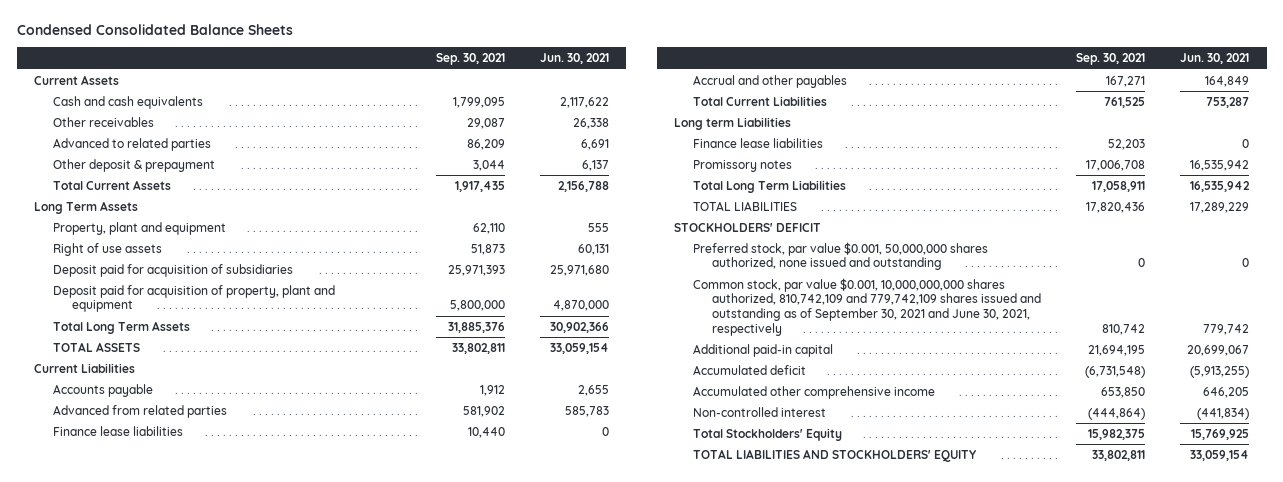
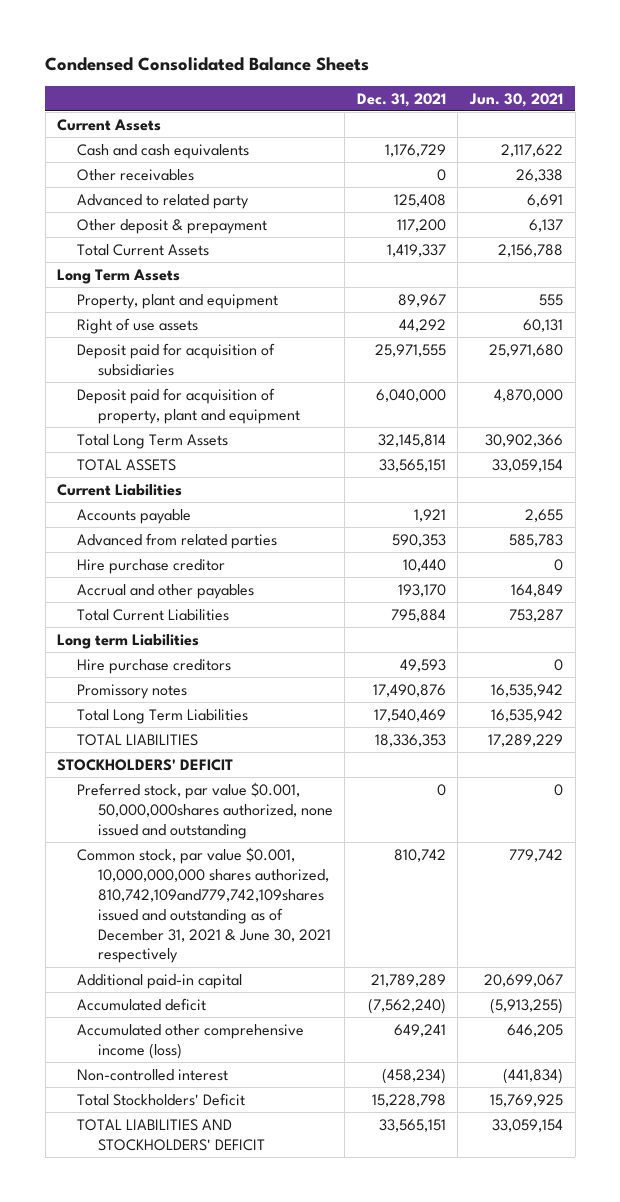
[435,53,505,66] Sep. 30, 2021 -> none
none -> [356,92,446,107] Dec. 31, 2021
[52,137,211,151] Advanced to related parties -> [77,193,250,209] Advanced to related party
[52,425,183,436] Finance lease liabilities -> none
none -> [77,558,226,574] Hire purchase creditor
[693,137,824,148] Finance lease liabilities -> none
none -> [77,658,232,674] Hire purchase creditors
[693,241,989,271] Preferred stock, par value $0.001, 50,000,000 shares authorized, none issued and outstanding -> [77,781,333,839] Preferred stock, par value $0.001, 50,000,000shares authorized, none issued and outstanding
[693,277,1041,336] Common stock, par value $0.001, 10,000,000,000 shares authorized, 810,742,109 and 779,742,109 shares issued and outstanding as of September 30, 2021 and June 30, 2021, respectively -> [77,846,331,964] Common stock, par value $0.001, 10,000,000,000 shares authorized, 810,742,109and779,742,109shares issued and outstanding as of December 31, 2021 & June 30, 2021 respectively
[693,385,936,399] Accumulated other comprehensive income -> [77,1023,305,1059] Accumulated other comprehensive income (loss)
[693,427,843,441] Total Stockholders' Equity -> [77,1092,246,1106] Total Stockholders' Deficit
[693,448,977,462] TOTAL LIABILITIES AND STOCKHOLDERS' EQUITY -> [77,1118,265,1151] TOTAL LIABILITIES AND STOCKHOLDERS' DEFICIT

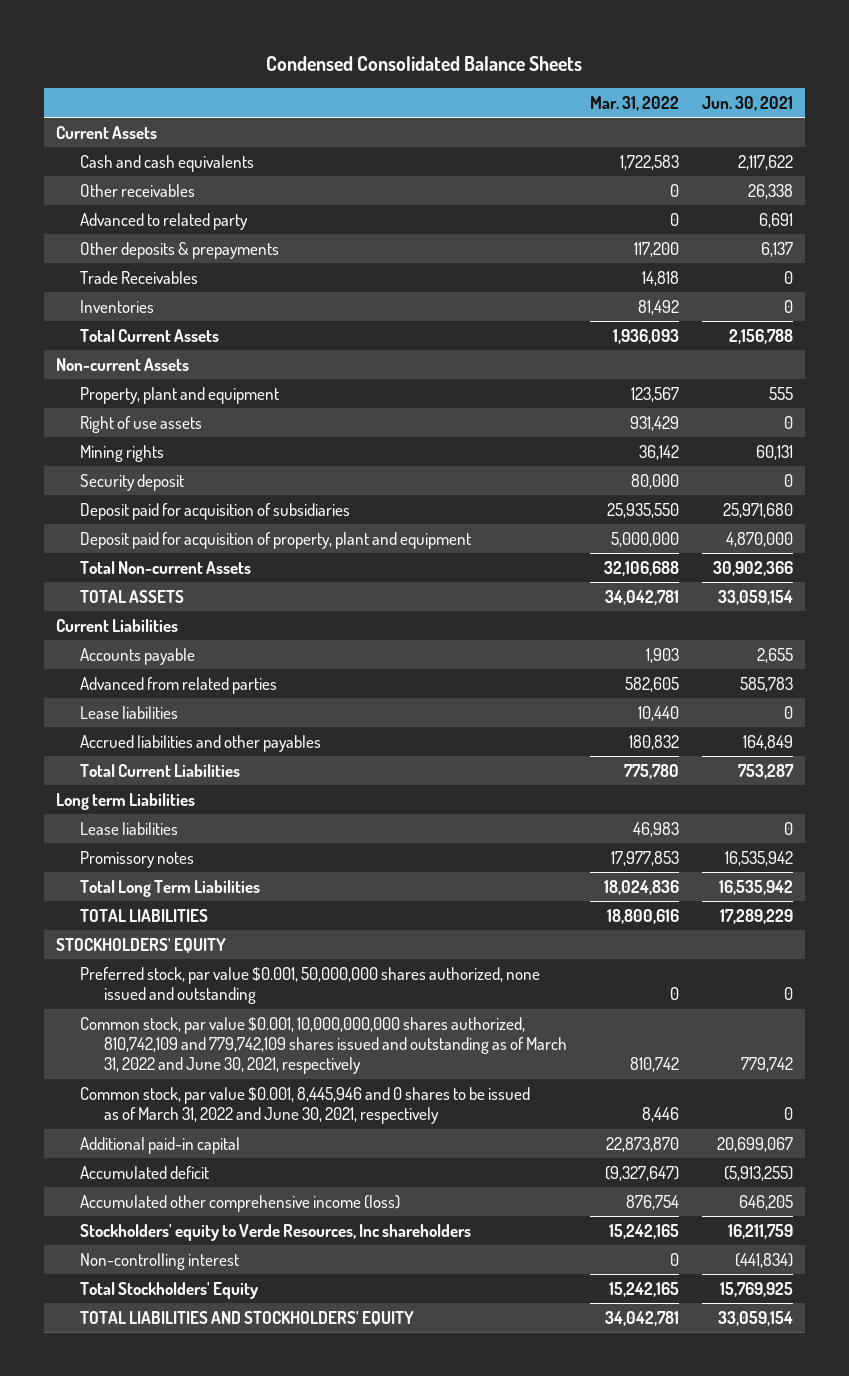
[356,92,446,107] Dec. 31, 2021 -> none
none -> [589,95,679,111] Mar. 31, 2022
[77,218,268,234] Other deposit & prepayment -> [79,241,279,259] Other deposits & prepayments
none -> [79,270,198,284] Trade Receivables
none -> [79,299,154,313] Inventories
[57,268,181,284] Long Term Assets -> [56,357,190,371] Non-current Assets
[522,318,563,332] 60,131 -> [783,415,793,429] 0
none -> [79,444,164,462] Mining rights
none -> [79,473,184,491] Security deposit
[77,433,229,449] Total Long Term Assets -> [79,560,251,574] Total Non-current Assets
[77,558,226,574] Hire purchase creditor -> none
none -> [79,705,178,719] Lease liabilities
[77,583,255,599] Accrual and other payables -> [79,734,321,752] Accrued liabilities and other payables
[77,658,232,674] Hire purchase creditors -> none
none -> [79,821,178,835] Lease liabilities
[57,758,234,771] STOCKHOLDERS' DEFICIT -> [56,937,227,953] STOCKHOLDERS' EQUITY
[77,781,333,839] Preferred stock, par value $0.001, 50,000,000shares authorized, none issued and outstanding -> [79,966,540,1004] Preferred stock, par value $0.001, 50,000,000 shares authorized, none issued and outstanding
[77,846,331,964] Common stock, par value $0.001, 10,000,000,000 shares authorized, 810,742,109and779,742,109shares issued and outstanding as of December 31, 2021 & June 30, 2021 respectively -> [79,1016,567,1075] Common stock, par value $0.001, 10,000,000,000 shares authorized, 810,742,109 and 779,742,109 shares issued and outstanding as of March 31, 2022 and June 30, 2021, respectively
none -> [79,1086,530,1124] Common stock, par value $0.001, 8,445,946 and 0 shares to be issued as of March 31, 2022 and June 30, 2021, respectively
none -> [79,1223,471,1241] Stockholders' equity to Verde Resources, Inc shareholders
[77,1068,229,1081] Non-controlled interest -> [79,1252,239,1270] Non-controlling interest
[77,1092,246,1106] Total Stockholders' Deficit -> [79,1281,258,1299] Total Stockholders' Equity
[77,1118,265,1151] TOTAL LIABILITIES AND STOCKHOLDERS' DEFICIT -> [79,1310,414,1326] TOTAL LIABILITIES AND STOCKHOLDERS' EQUITY

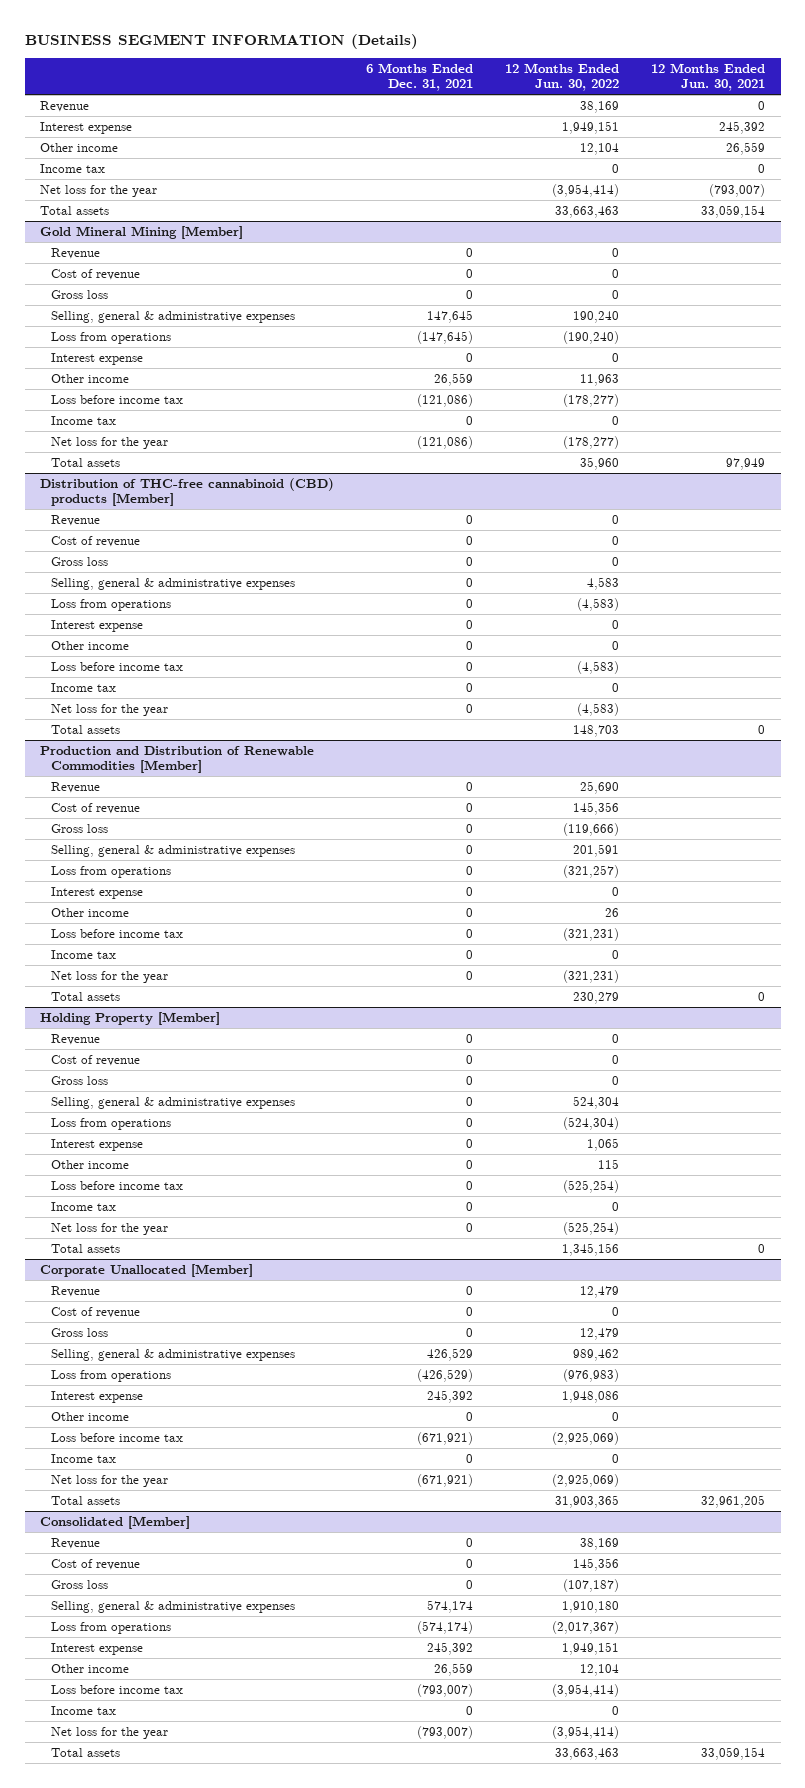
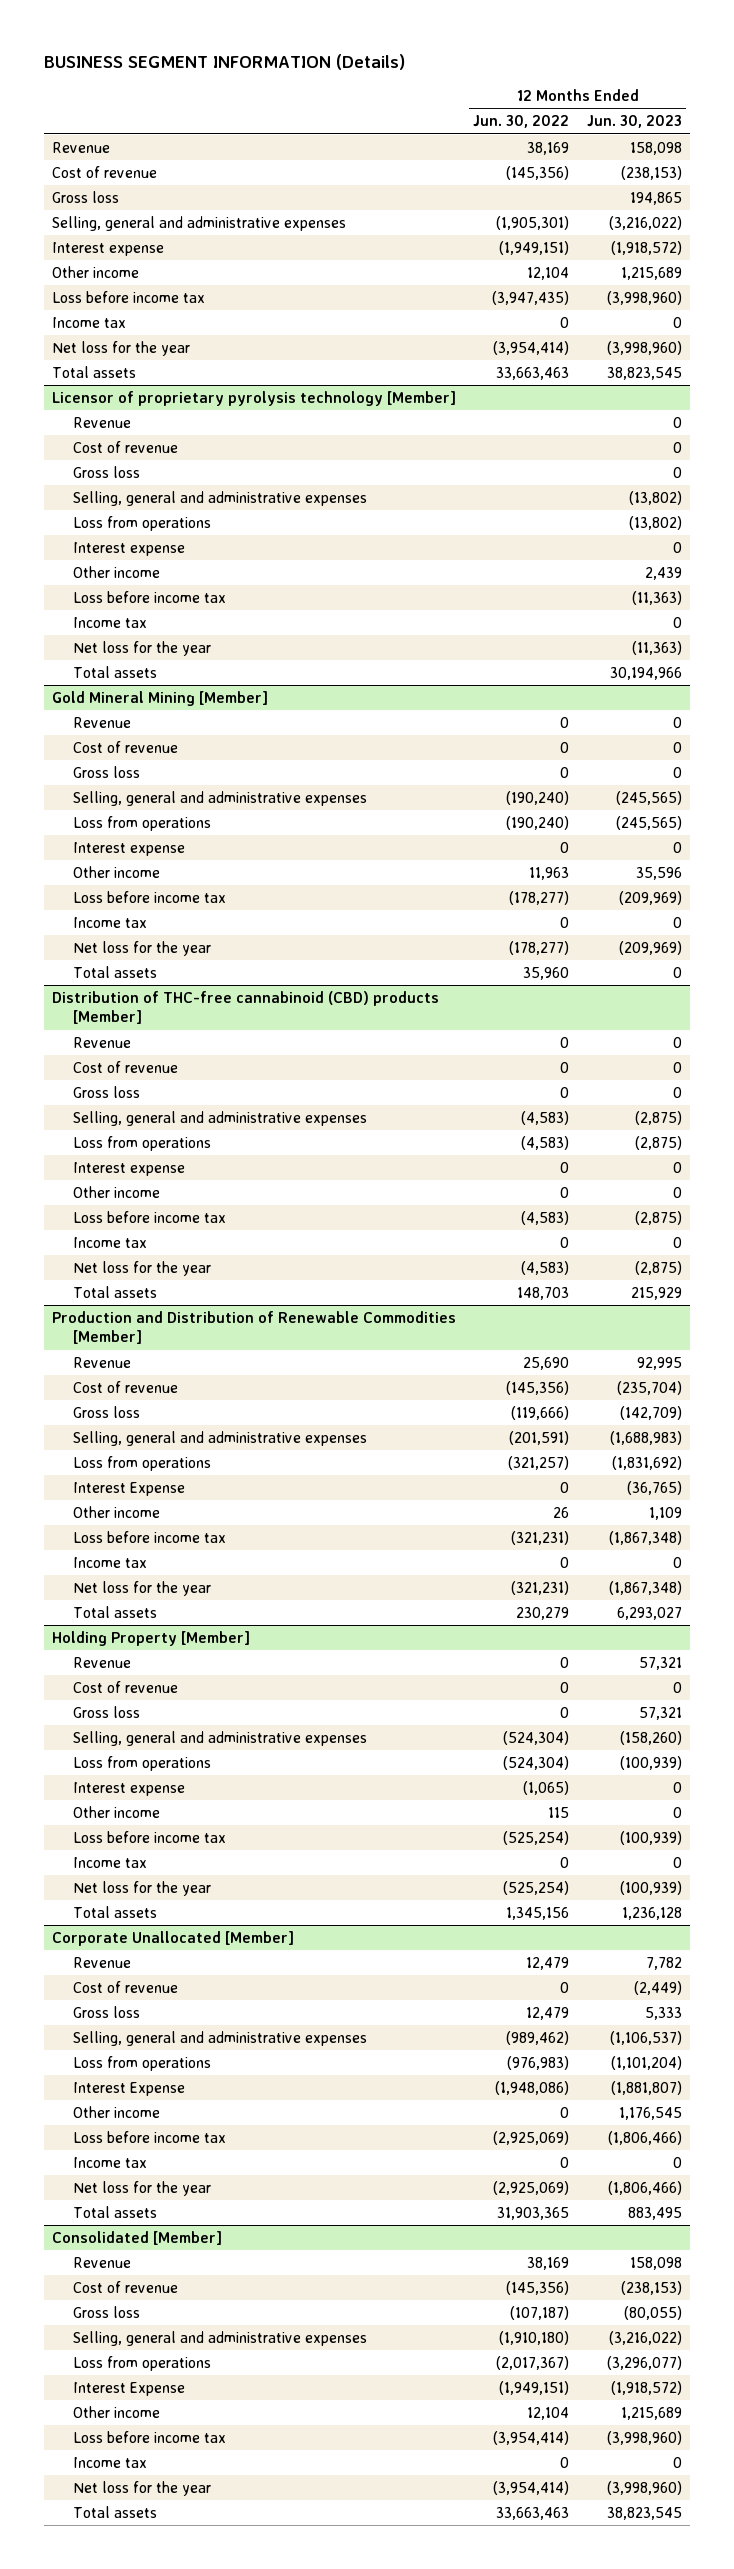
[366,62,474,92] 6 Months Ended Dec. 31, 2021 -> none
[650,62,765,92] 12 Months Ended Jun. 30, 2021 -> none
none -> [586,115,682,129] Jun. 30, 2023
none -> [52,165,158,178] Cost of revenue
none -> [52,190,120,203] Gross loss
none -> [52,215,347,231] Selling, general and administrative expenses
[561,120,619,134] 1,949,151 -> [499,240,570,255] (1,949,151)
none -> [52,290,206,303] Loss before income tax
none -> [52,390,457,406] Licensor of proprietary pyrolysis technology [Member]
none -> [73,416,132,428] Revenue
none -> [73,440,179,453] Cost of revenue
none -> [73,465,141,478] Gross loss
none -> [73,490,368,506] Selling, general and administrative expenses
none -> [73,515,212,531] Loss from operations
none -> [73,541,186,556] Interest expense
none -> [73,565,161,578] Other income
none -> [73,590,227,603] Loss before income tax
none -> [73,616,148,628] Income tax
none -> [73,640,212,656] Net loss for the year
none -> [73,665,158,678] Total assets
[51,310,296,323] Selling, general & administrative expenses -> [73,790,368,806] Selling, general and administrative expenses
[572,310,619,323] 190,240 -> [506,790,570,805] (190,240)
[51,577,296,590] Selling, general & administrative expenses -> [73,1110,368,1126] Selling, general and administrative expenses
[586,576,619,590] 4,583 -> [521,1110,570,1125] (4,583)
[572,801,619,815] 145,356 -> [506,1380,570,1395] (145,356)
[51,844,296,857] Selling, general & administrative expenses -> [73,1430,368,1446] Selling, general and administrative expenses
[572,843,619,857] 201,591 -> [509,1430,570,1445] (201,591)
[51,886,144,899] Interest expense -> [73,1481,186,1496] Interest Expense
[51,1096,296,1109] Selling, general & administrative expenses -> [73,1730,368,1746] Selling, general and administrative expenses
[572,1095,619,1109] 524,304 -> [503,1730,570,1745] (524,304)
[586,1137,619,1151] 1,065 -> [523,1780,570,1795] (1,065)
[51,1348,296,1361] Selling, general & administrative expenses -> [73,2030,368,2046] Selling, general and administrative expenses
[572,1348,619,1361] 989,462 -> [506,2030,570,2045] (989,462)
[51,1390,144,1403] Interest expense -> [73,2081,186,2096] Interest Expense
[561,1390,619,1403] 1,948,086 -> [495,2080,570,2095] (1,948,086)
[572,1557,619,1571] 145,356 -> [506,2280,570,2295] (145,356)
[51,1600,296,1613] Selling, general & administrative expenses -> [73,2330,368,2346] Selling, general and administrative expenses
[561,1600,619,1613] 1,910,180 -> [499,2330,570,2345] (1,910,180)
[51,1642,144,1655] Interest expense -> [73,2381,186,2396] Interest Expense
[561,1641,619,1655] 1,949,151 -> [499,2380,570,2395] (1,949,151)

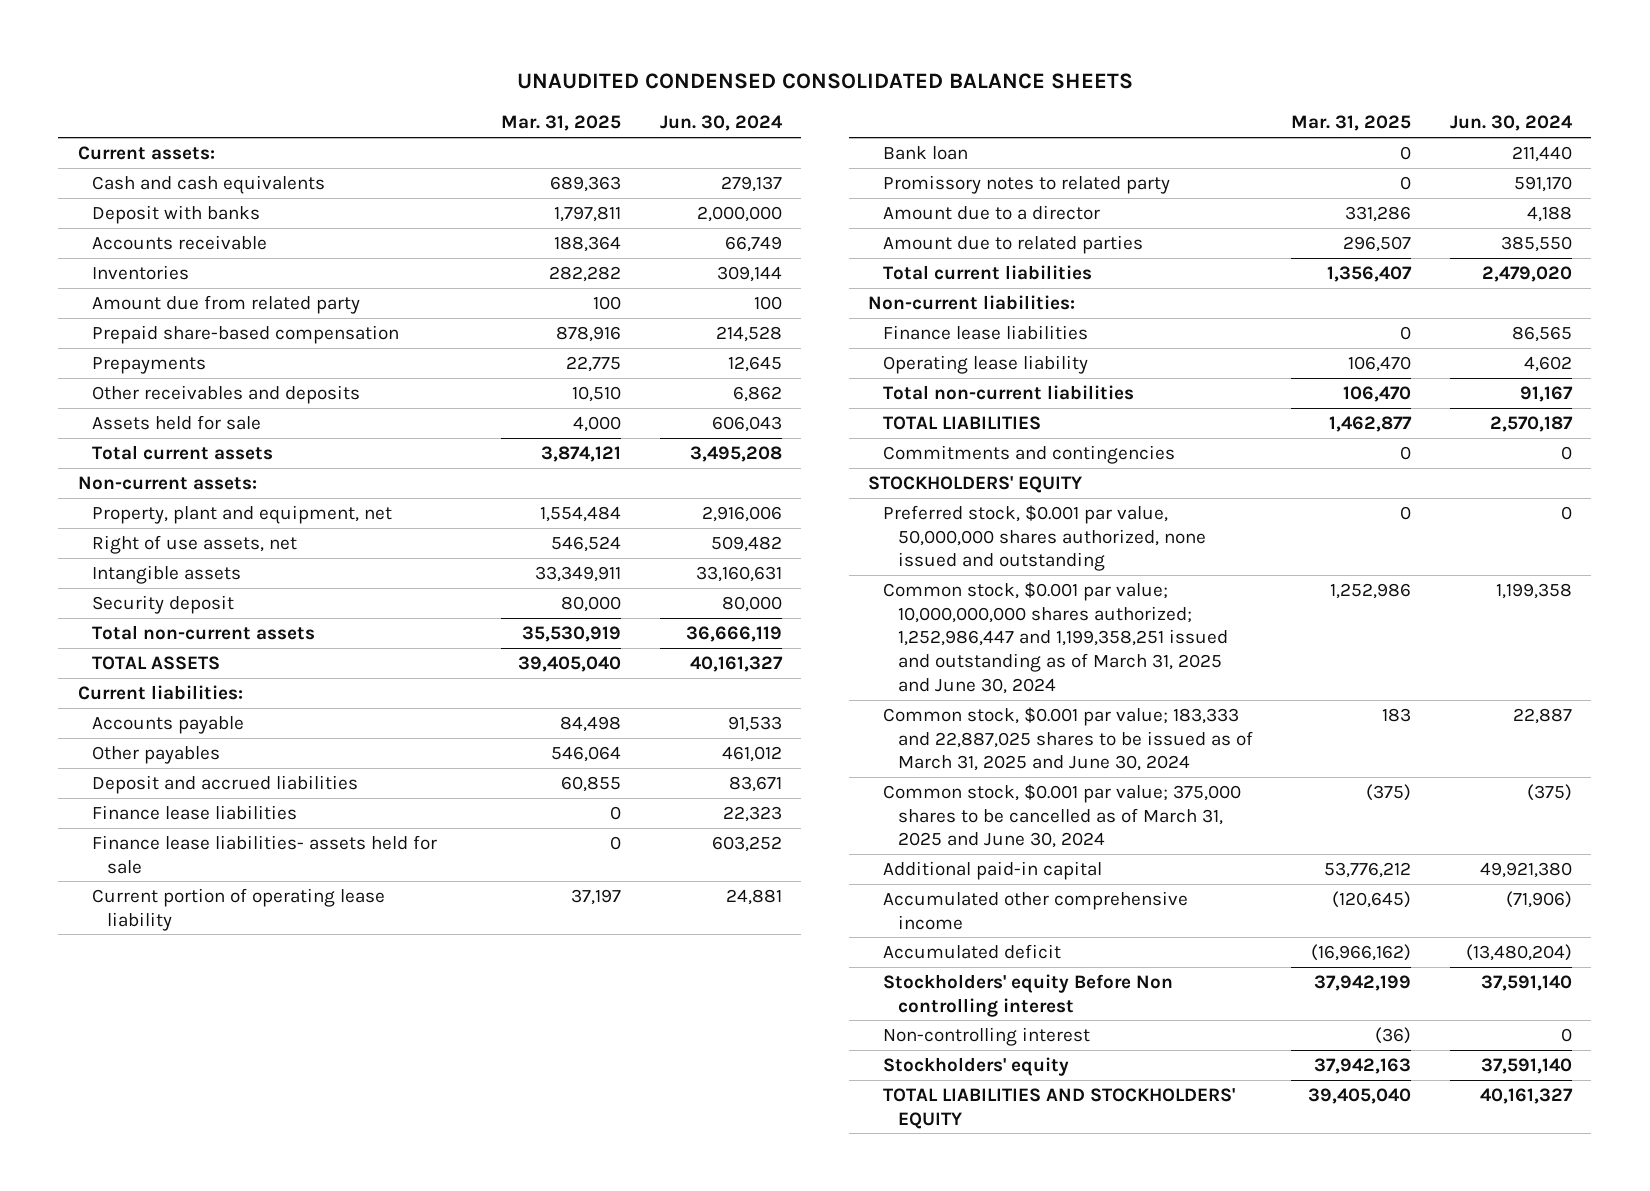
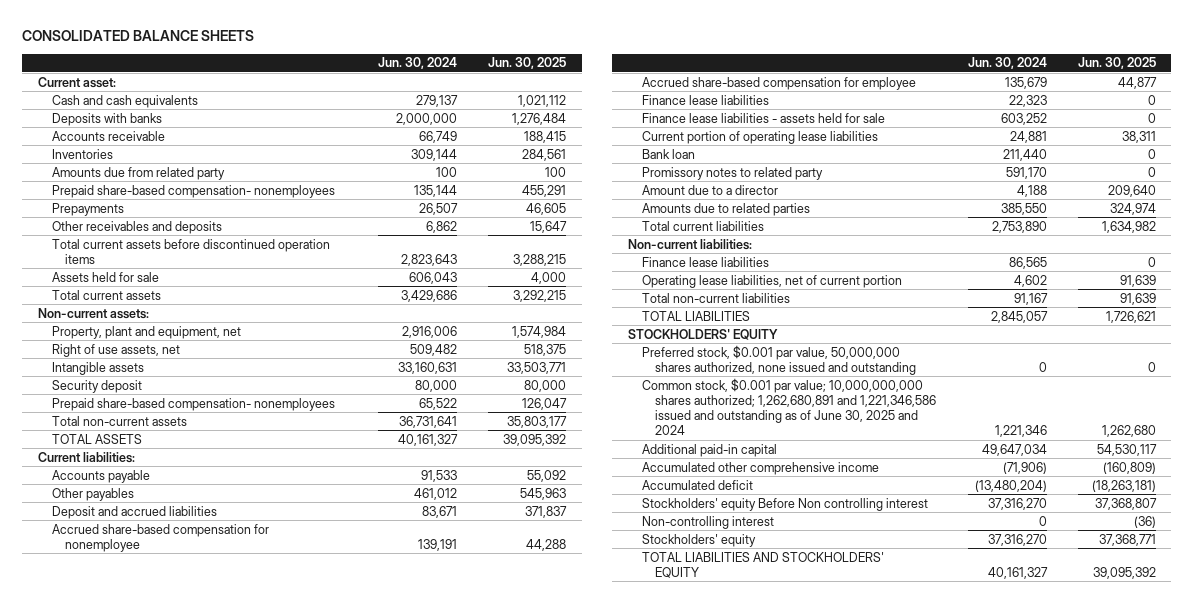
[516,73,1133,90] UNAUDITED CONDENSED CONSOLIDATED BALANCE SHEETS -> [22,30,255,42] CONSOLIDATED BALANCE SHEETS
[500,115,621,132] Mar. 31, 2025 -> none
none -> [487,57,566,70] Jun. 30, 2025
[77,145,215,160] Current assets: -> [38,76,117,88] Current asset:
[92,204,261,224] Deposit with banks -> [51,112,162,126] Deposits with banks
[92,294,361,314] Amount due from related party -> [51,166,225,180] Amounts due from related party
[92,324,400,344] Prepaid share-based compensation -> [51,184,335,198] Prepaid share-based compensation- nonemployees
[715,325,782,342] 214,528 -> [413,184,457,197] 135,144
[727,355,782,372] 12,645 -> [418,202,458,215] 26,507
none -> [51,238,330,264] Total current assets before discontinued operation items
[689,445,782,462] 3,495,208 -> [400,289,457,302] 3,429,686
none -> [51,397,335,411] Prepaid share-based compensation- nonemployees
[685,625,782,642] 36,666,119 -> [398,415,457,428] 36,731,641
none -> [51,523,269,552] Accrued share-based compensation for nonemployee
none -> [641,76,916,90] Accrued share-based compensation for employee
[92,834,438,874] Finance lease liabilities- assets held for sale -> [641,112,885,123] Finance lease liabilities - assets held for sale
[92,887,386,931] Current portion of operating lease liability -> [641,130,878,144] Current portion of operating lease liabilities
[882,234,1143,254] Amount due to related parties -> [641,202,810,216] Amounts due to related parties
[1481,265,1572,282] 2,479,020 -> [991,220,1047,233] 2,753,890
[882,354,1088,374] Operating lease liability -> [641,274,902,288] Operating lease liabilities, net of current portion
[882,444,1175,464] Commitments and contingencies -> none
[1489,415,1573,432] 2,570,187 -> [990,310,1048,323] 2,845,057
[882,706,1253,772] Common stock, $0.001 par value; 183,333 and 22,887,025 shares to be issued as of March 31, 2025 and June 30, 2024 -> none
[882,783,1241,849] Common stock, $0.001 par value; 375,000 shares to be cancelled as of March 31, 2025 and June 30, 2024 -> none
[882,581,1228,694] Common stock, $0.001 par value; 10,000,000,000 shares authorized; 1,252,986,447 and 1,199,358,251 issued and outstanding as of March 31, 2025 and June 30, 2024 -> [641,377,937,436] Common stock, $0.001 par value; 10,000,000,000 shares authorized; 1,262,680,891 and 1,221,346,586 issued and outstanding as of June 30, 2025 and 2024
[1495,582,1572,599] 1,199,358 -> [994,425,1047,438] 1,221,346
[1479,861,1572,878] 49,921,380 -> [981,443,1047,456] 49,647,034
[1480,974,1572,991] 37,591,140 -> [987,497,1047,510] 37,316,270
[1480,1057,1572,1074] 37,591,140 -> [987,533,1047,546] 37,316,270

